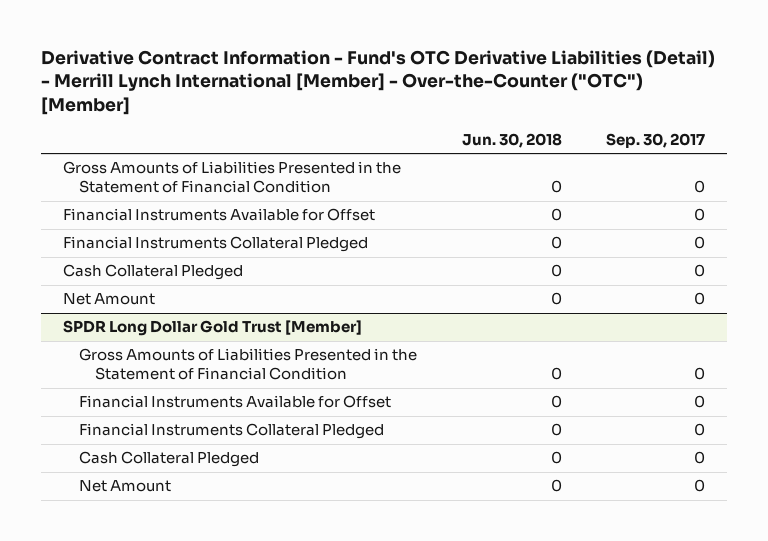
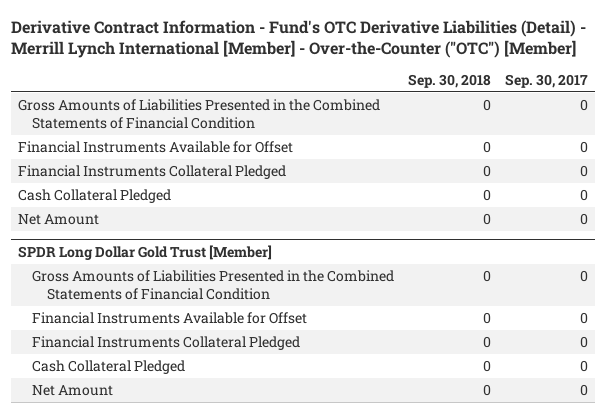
[461,133,562,149] Jun. 30, 2018 -> none
none -> [408,73,492,88] Sep. 30, 2018
[62,161,401,194] Gross Amounts of Liabilities Presented in the Statement of Financial Condition -> [18,98,381,129] Gross Amounts of Liabilities Presented in the Combined Statements of Financial Condition
[79,348,418,381] Gross Amounts of Liabilities Presented in the Statement of Financial Condition -> [32,269,395,300] Gross Amounts of Liabilities Presented in the Combined Statements of Financial Condition

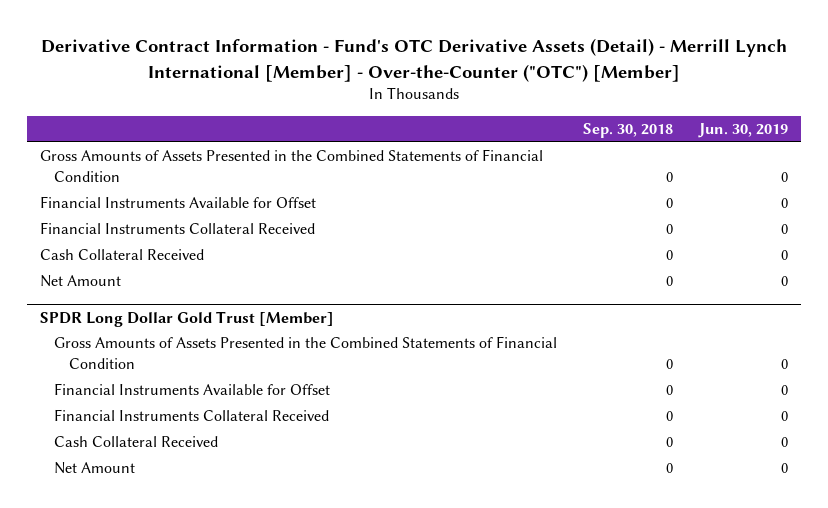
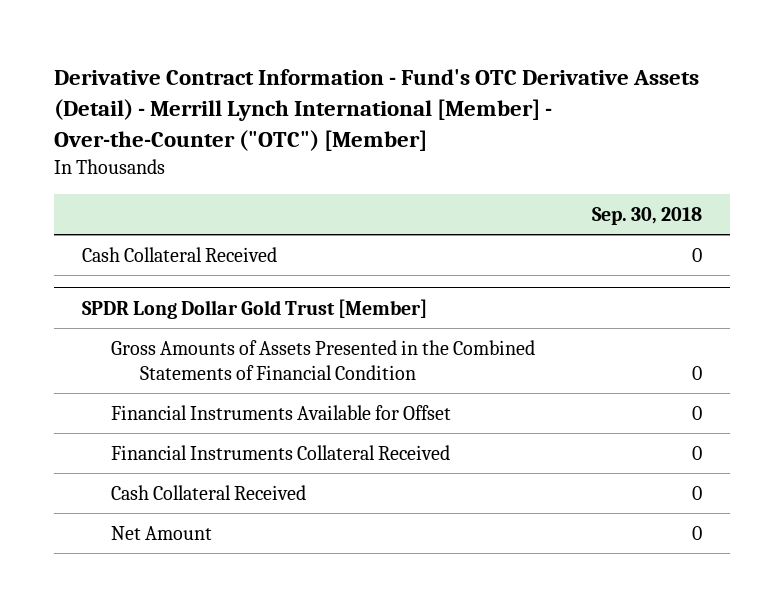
[698,123,789,139] Jun. 30, 2019 -> none
[40,149,544,183] Gross Amounts of Assets Presented in the Combined Statements of Financial Condition -> none
[40,196,317,209] Financial Instruments Available for Offset -> none
[40,222,316,235] Financial Instruments Collateral Received -> none
[40,275,122,288] Net Amount -> none

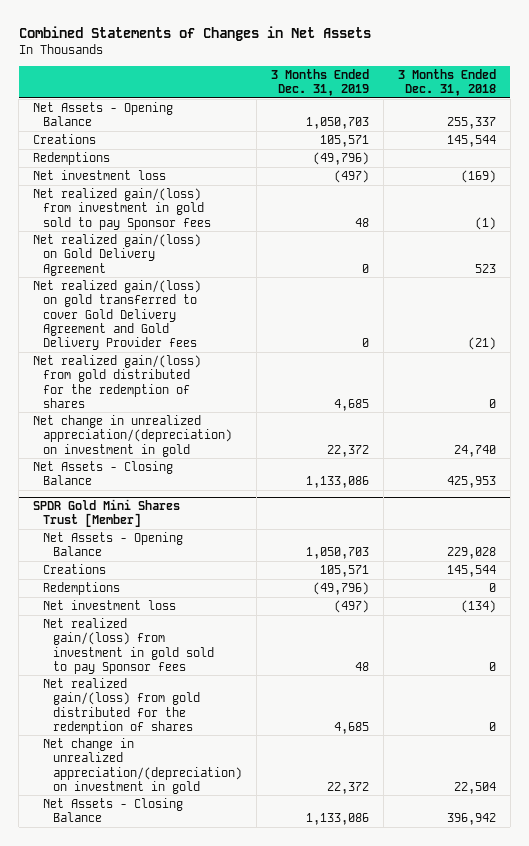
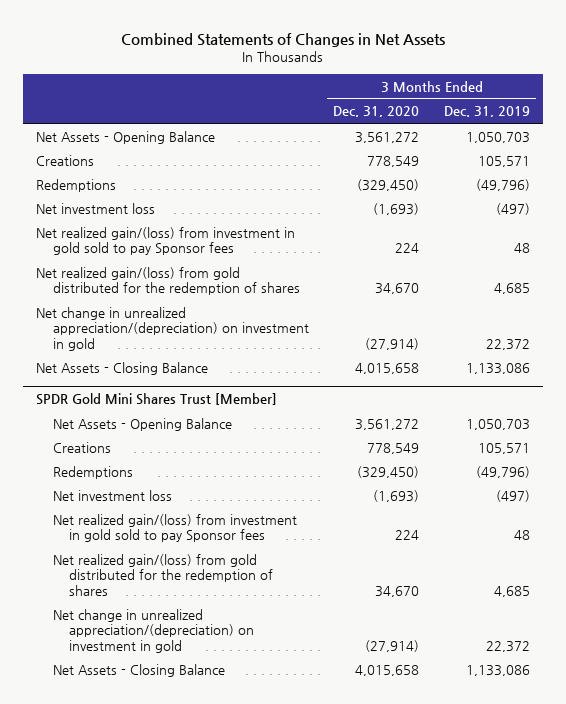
[397,69,496,97] 3 Months Ended Dec. 31, 2018 -> none
none -> [333,106,420,118] Dec. 31, 2020
[33,233,202,276] Net realized gain/(loss) on Gold Delivery Agreement -> none
[33,279,202,351] Net realized gain/(loss) on gold transferred to cover Gold Delivery Agreement and Gold Delivery Provider fees -> none

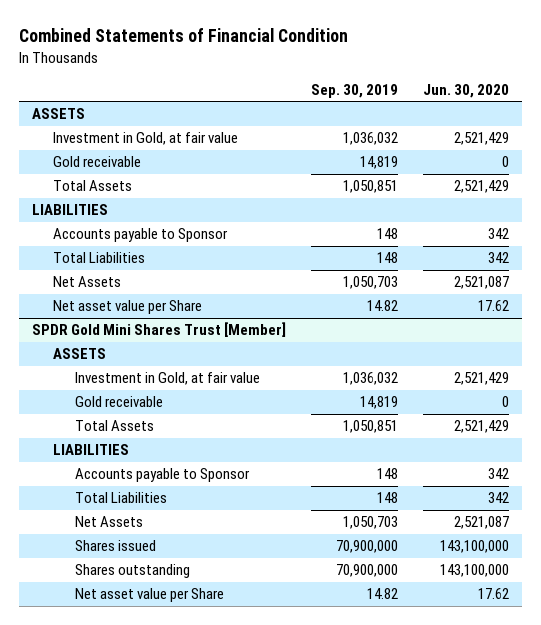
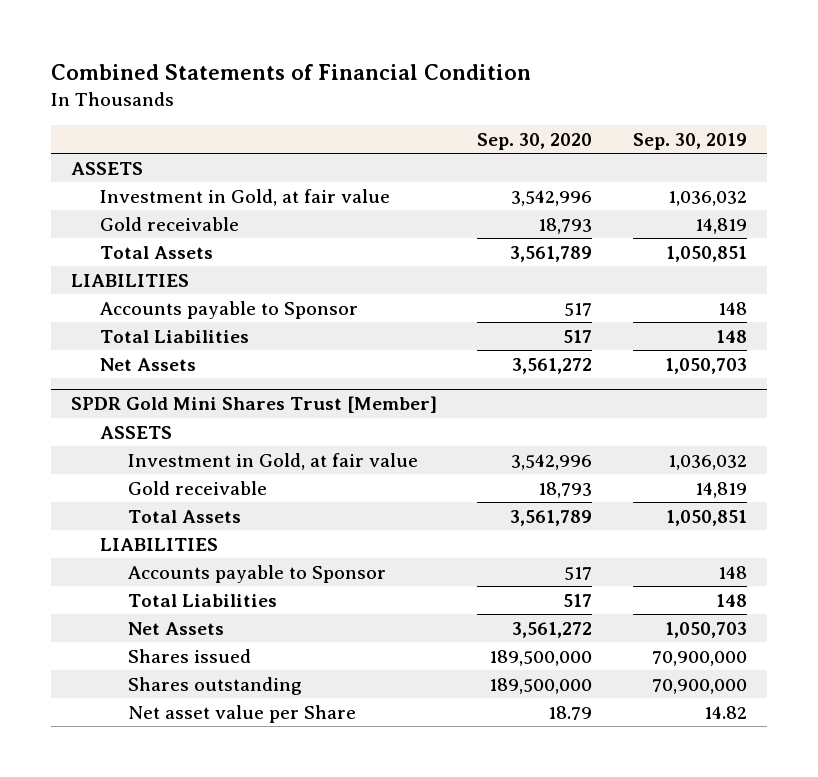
[423,83,510,98] Jun. 30, 2020 -> none
none -> [477,132,593,150] Sep. 30, 2020
[53,300,203,315] Net asset value per Share -> none

